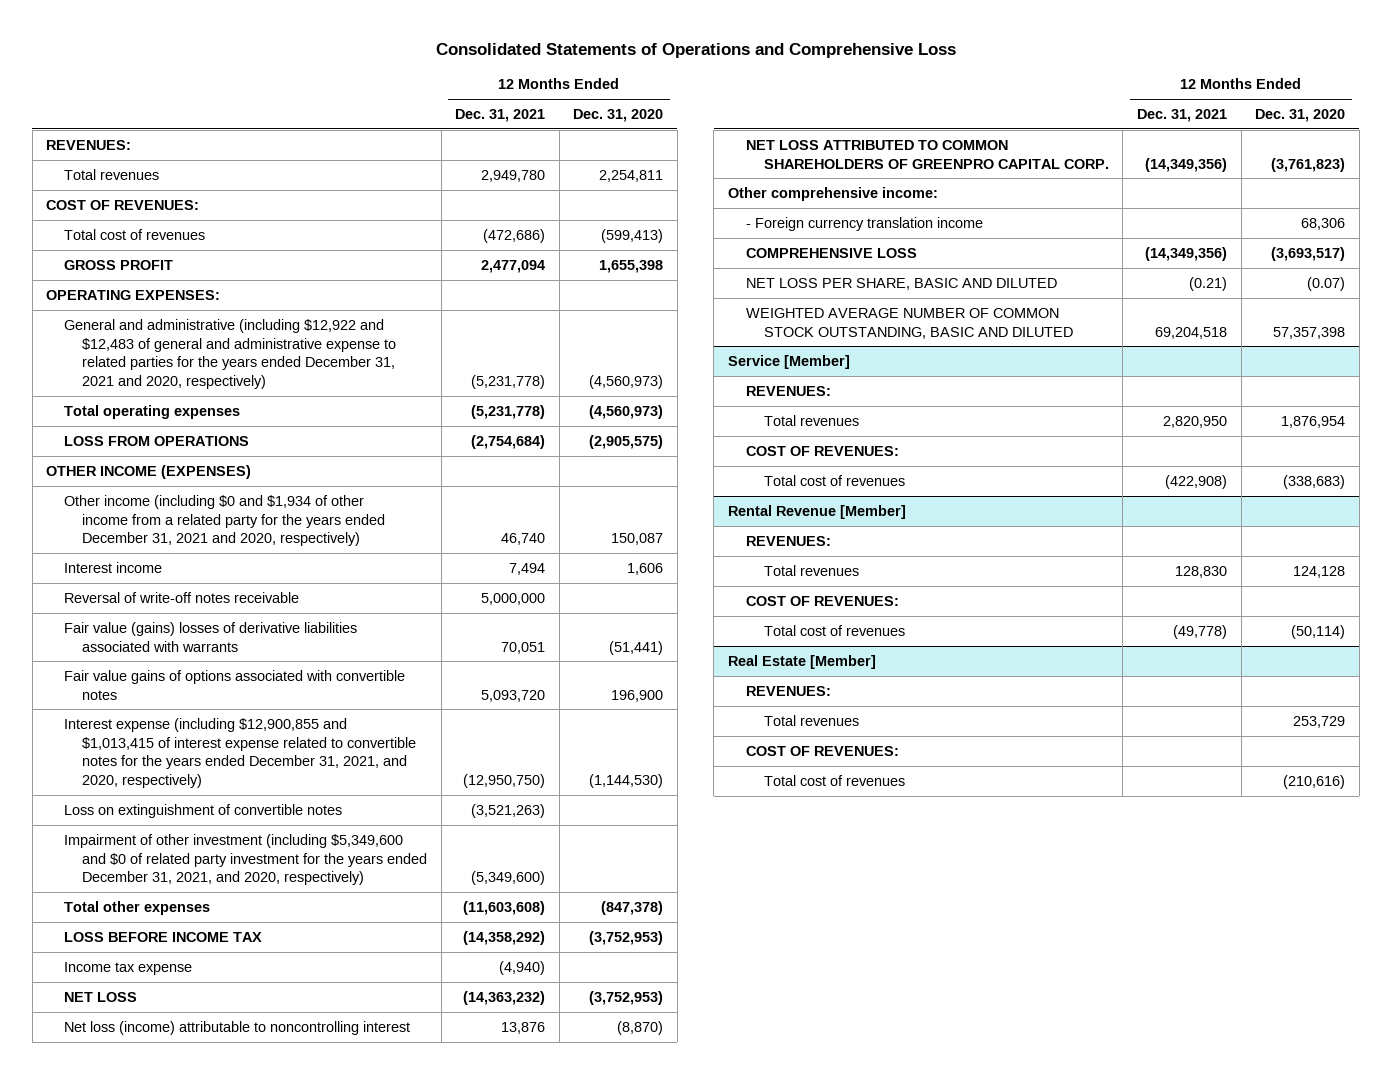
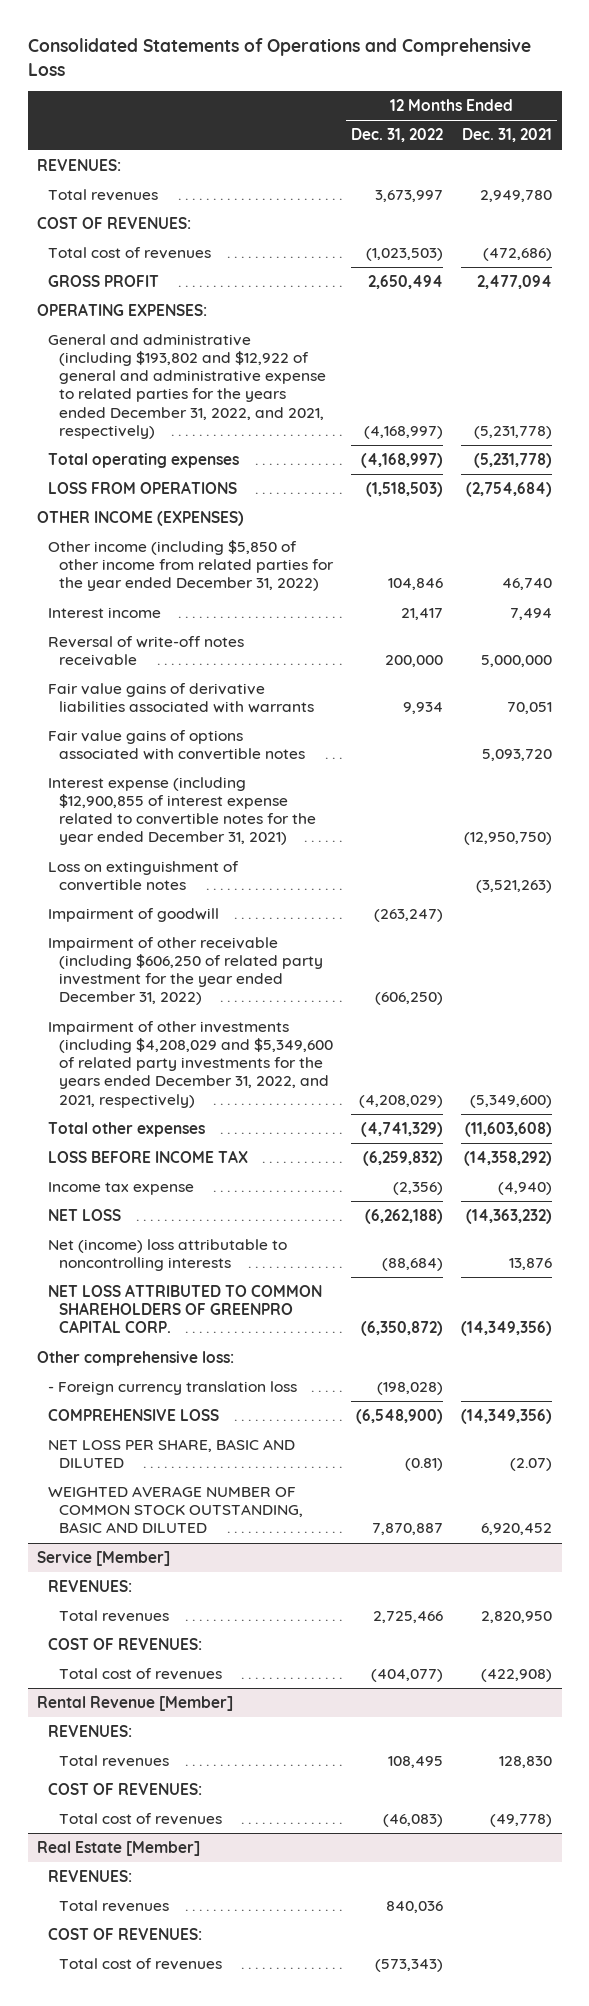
[573,109,664,123] Dec. 31, 2020 -> none
none -> [350,128,443,143] Dec. 31, 2022
[64,318,397,389] General and administrative (including $12,922 and $12,483 of general and administrative expense to related parties for the years ended December 31, 2021 and 2020, respectively) -> [47,334,326,439] General and administrative (including $193,802 and $12,922 of general and administrative expense to related parties for the years ended December 31, 2022, and 2021, respectively)
[64,494,386,547] Other income (including $0 and $1,934 of other income from a related party for the years ended December 31, 2021 and 2020, respectively) -> [47,540,334,592] Other income (including $5,850 of other income from related parties for the year ended December 31, 2022)
[64,621,358,652] Fair value (gains) losses of derivative liabilities associated with warrants -> [47,683,314,714] Fair value gains of derivative liabilities associated with warrants
[64,717,417,788] Interest expense (including $12,900,855 and $1,013,415 of interest expense related to convertible notes for the years ended December 31, 2021, and 2020, respectively) -> [47,777,316,846] Interest expense (including $12,900,855 of interest expense related to convertible notes for the year ended December 31, 2021)
none -> [47,908,219,923] Impairment of goodwill
none -> [47,937,323,1006] Impairment of other receivable (including $606,250 of related party investment for the year ended December 31, 2022)
[64,833,428,886] Impairment of other investment (including $5,349,600 and $0 of related party investment for the years ended December 31, 2021, and 2020, respectively) -> [47,1021,333,1108] Impairment of other investments (including $4,208,029 and $5,349,600 of related party investments for the years ended December 31, 2022, and 2021, respectively)
[64,1020,411,1035] Net loss (income) attributable to noncontrolling interest -> [47,1239,287,1272] Net (income) loss attributable to noncontrolling interests
[727,186,938,201] Other comprehensive income: -> [36,1351,234,1367] Other comprehensive loss:
[745,216,983,231] - Foreign currency translation income -> [47,1381,297,1396] - Foreign currency translation loss
[1188,276,1227,291] (0.21) -> [510,1458,553,1472] (2.07)
[1154,326,1227,339] 69,204,518 -> [481,1523,553,1536] 6,920,452

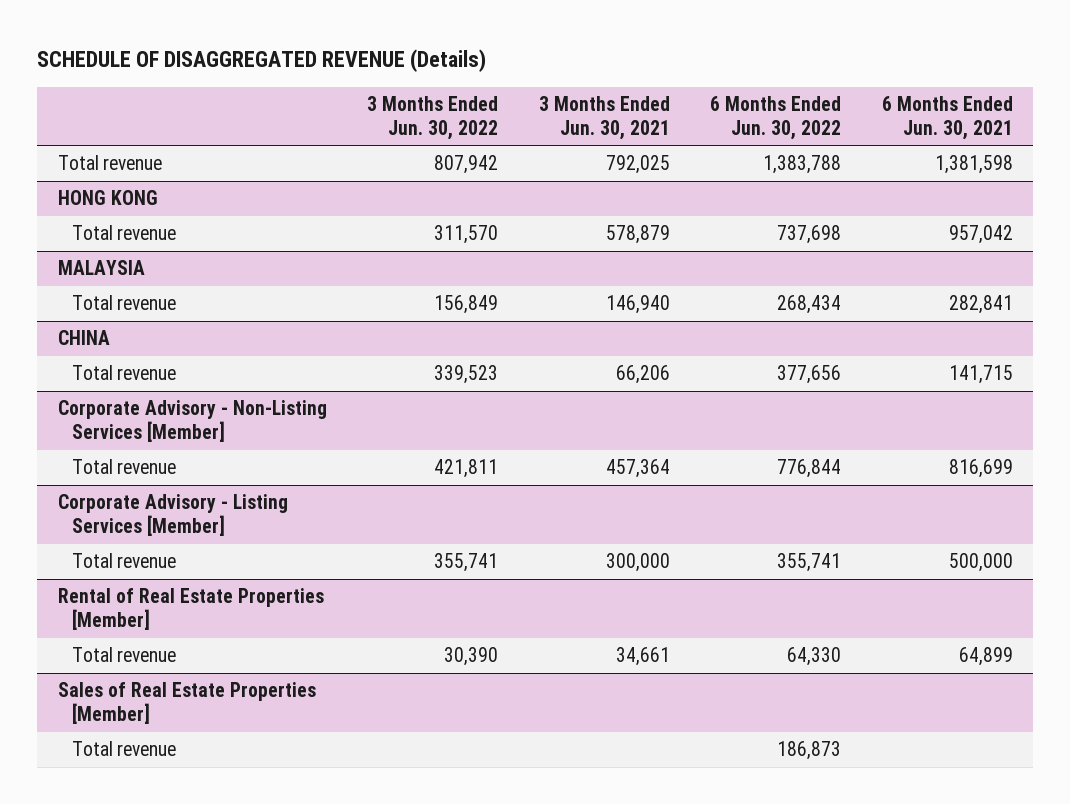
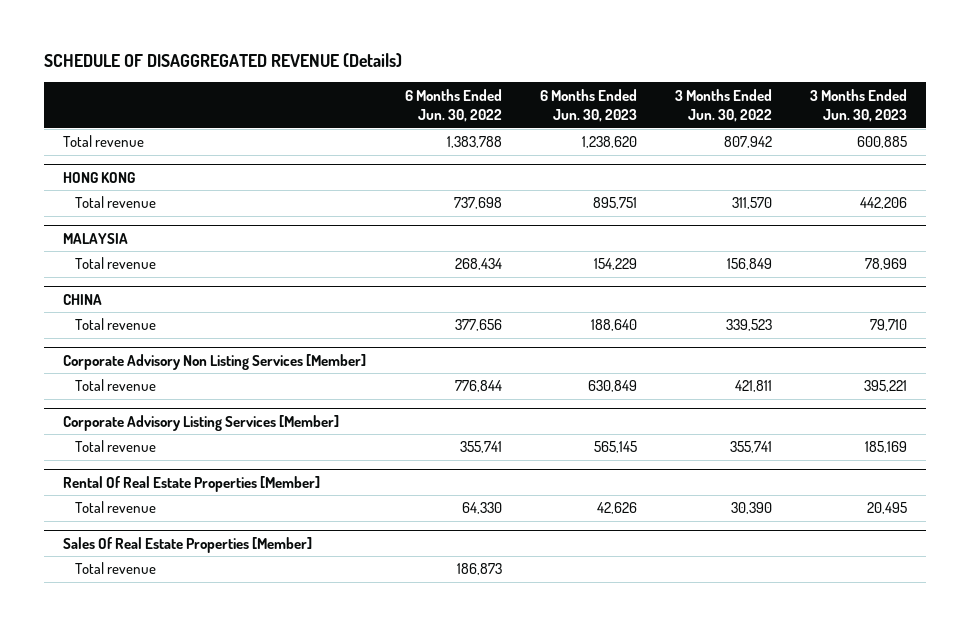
[538,95,670,140] 3 Months Ended Jun. 30, 2021 -> none
[881,95,1013,140] 6 Months Ended Jun. 30, 2021 -> none
none -> [539,88,637,123] 6 Months Ended Jun. 30, 2023
none -> [810,88,908,123] 3 Months Ended Jun. 30, 2023
[57,400,327,443] Corporate Advisory - Non-Listing Services [Member] -> [63,354,367,371] Corporate Advisory Non Listing Services [Member]
[57,494,288,537] Corporate Advisory - Listing Services [Member] -> [63,415,340,432] Corporate Advisory Listing Services [Member]
[57,588,324,631] Rental of Real Estate Properties [Member] -> [63,476,321,493] Rental Of Real Estate Properties [Member]
[57,682,316,725] Sales of Real Estate Properties [Member] -> [63,537,313,554] Sales Of Real Estate Properties [Member]

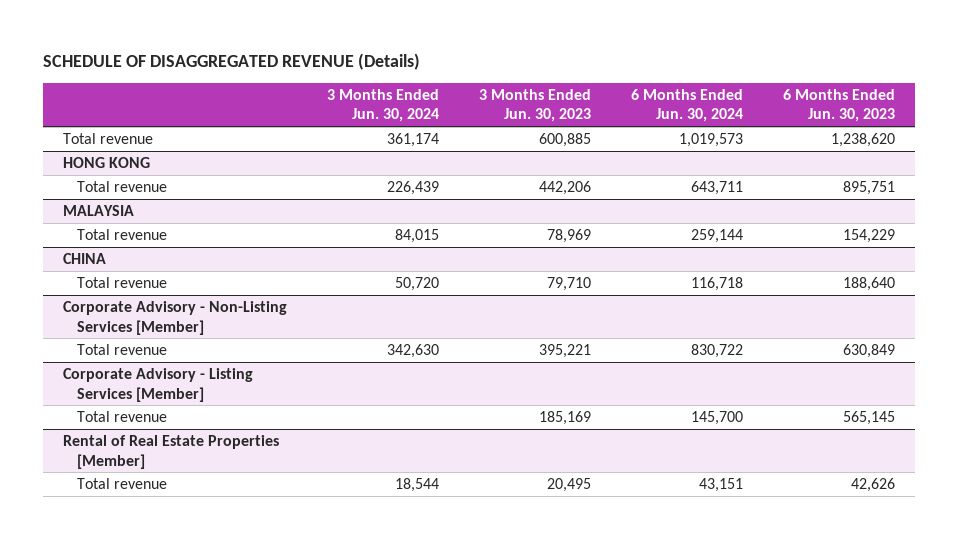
[404,88,502,123] 6 Months Ended Jun. 30, 2022 -> none
[674,88,772,123] 3 Months Ended Jun. 30, 2022 -> none
none -> [326,88,439,123] 3 Months Ended Jun. 30, 2024
none -> [631,88,744,123] 6 Months Ended Jun. 30, 2024
[63,354,367,371] Corporate Advisory Non Listing Services [Member] -> [62,300,287,335] Corporate Advisory - Non-Listing Services [Member]
[63,415,340,432] Corporate Advisory Listing Services [Member] -> [62,367,253,402] Corporate Advisory - Listing Services [Member]
[63,476,321,493] Rental Of Real Estate Properties [Member] -> [62,434,279,469] Rental of Real Estate Properties [Member]
[63,537,313,554] Sales Of Real Estate Properties [Member] -> none
[74,562,156,575] Total revenue -> none

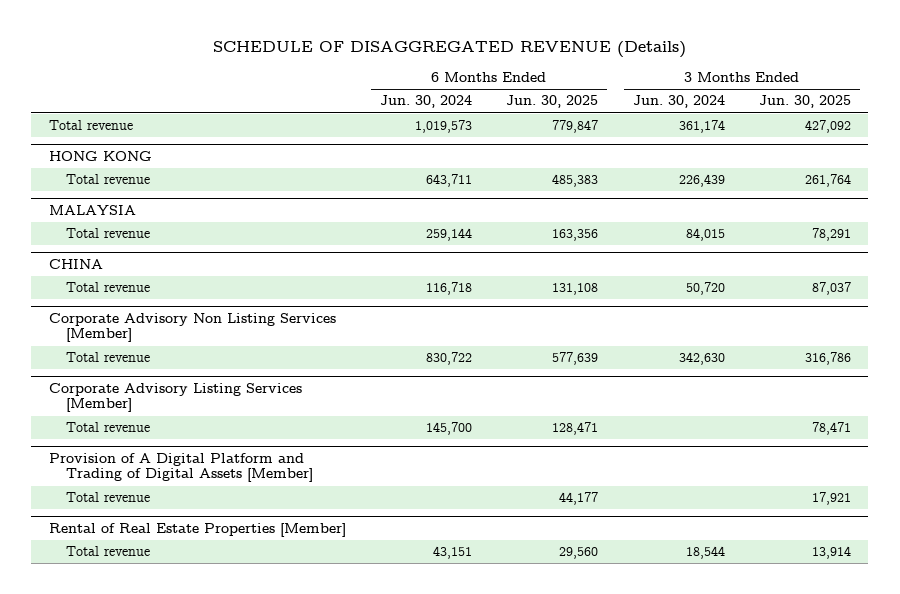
[479,88,592,123] 3 Months Ended Jun. 30, 2023 -> none
[783,88,896,123] 6 Months Ended Jun. 30, 2023 -> none
none -> [506,95,599,109] Jun. 30, 2025
none -> [759,95,852,109] Jun. 30, 2025
[62,300,287,335] Corporate Advisory - Non-Listing Services [Member] -> [48,313,336,343] Corporate Advisory Non Listing Services [Member]
[62,367,253,402] Corporate Advisory - Listing Services [Member] -> [48,383,302,413] Corporate Advisory Listing Services [Member]
none -> [48,453,314,483] Provision of A Digital Platform and Trading of Digital Assets [Member]
none -> [66,492,151,503] Total revenue

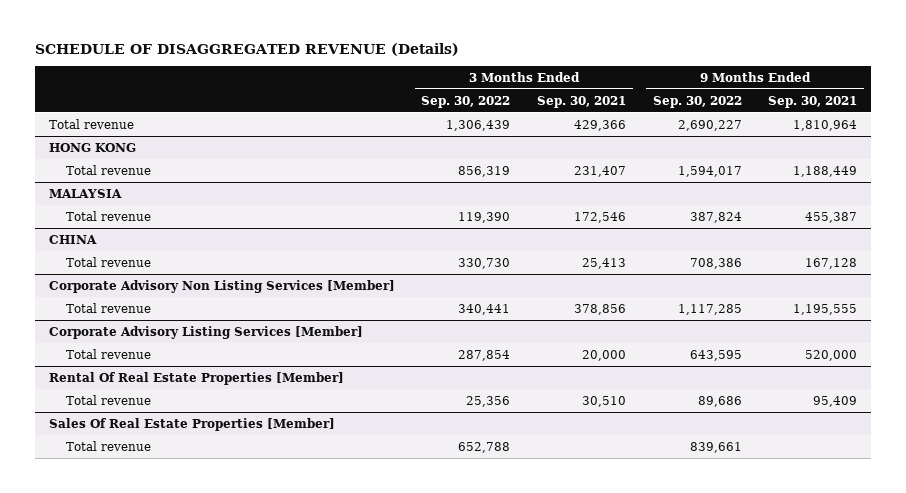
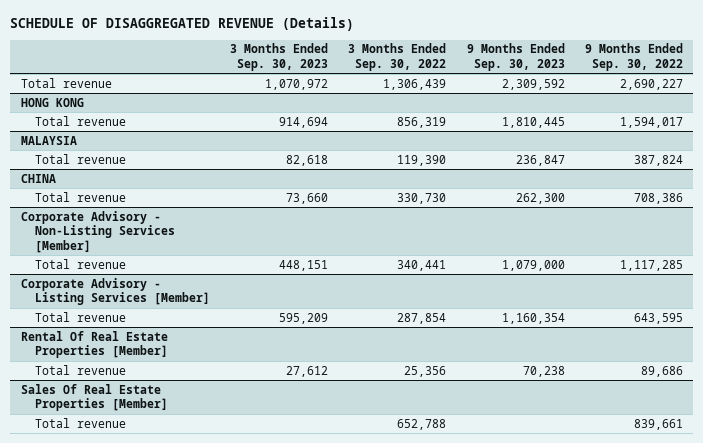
[537,95,627,108] Sep. 30, 2021 -> none
[768,95,858,108] Sep. 30, 2021 -> none
none -> [229,43,328,71] 3 Months Ended Sep. 30, 2023
none -> [466,43,565,71] 9 Months Ended Sep. 30, 2023
[48,279,395,293] Corporate Advisory Non Listing Services [Member] -> [20,210,175,253] Corporate Advisory - Non-Listing Services [Member]
[48,325,363,339] Corporate Advisory Listing Services [Member] -> [20,277,210,306] Corporate Advisory - Listing Services [Member]

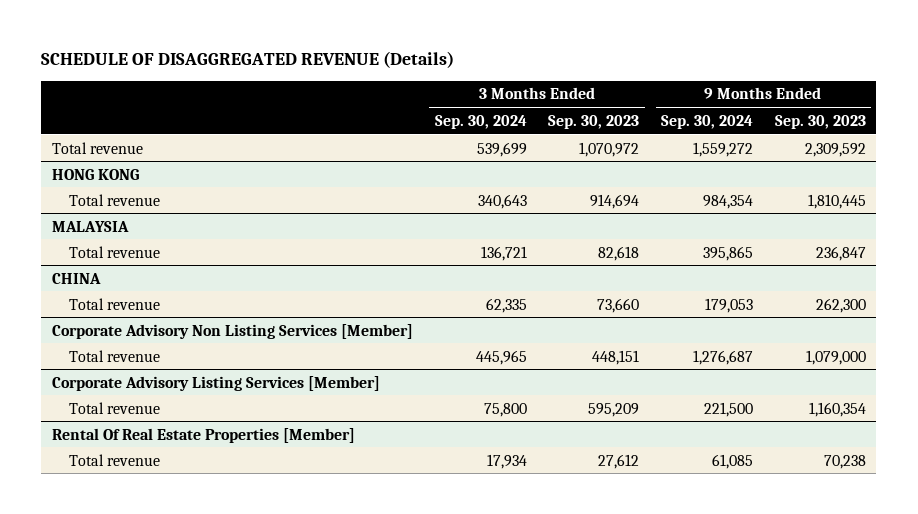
[348,43,447,71] 3 Months Ended Sep. 30, 2022 -> none
[584,43,683,71] 9 Months Ended Sep. 30, 2022 -> none
none -> [434,114,527,129] Sep. 30, 2024
none -> [660,114,753,129] Sep. 30, 2024
[20,210,175,253] Corporate Advisory - Non-Listing Services [Member] -> [51,323,413,339] Corporate Advisory Non Listing Services [Member]
[20,277,210,306] Corporate Advisory - Listing Services [Member] -> [51,375,380,391] Corporate Advisory Listing Services [Member]
[20,383,168,412] Sales Of Real Estate Properties [Member] -> none
[34,417,126,428] Total revenue -> none

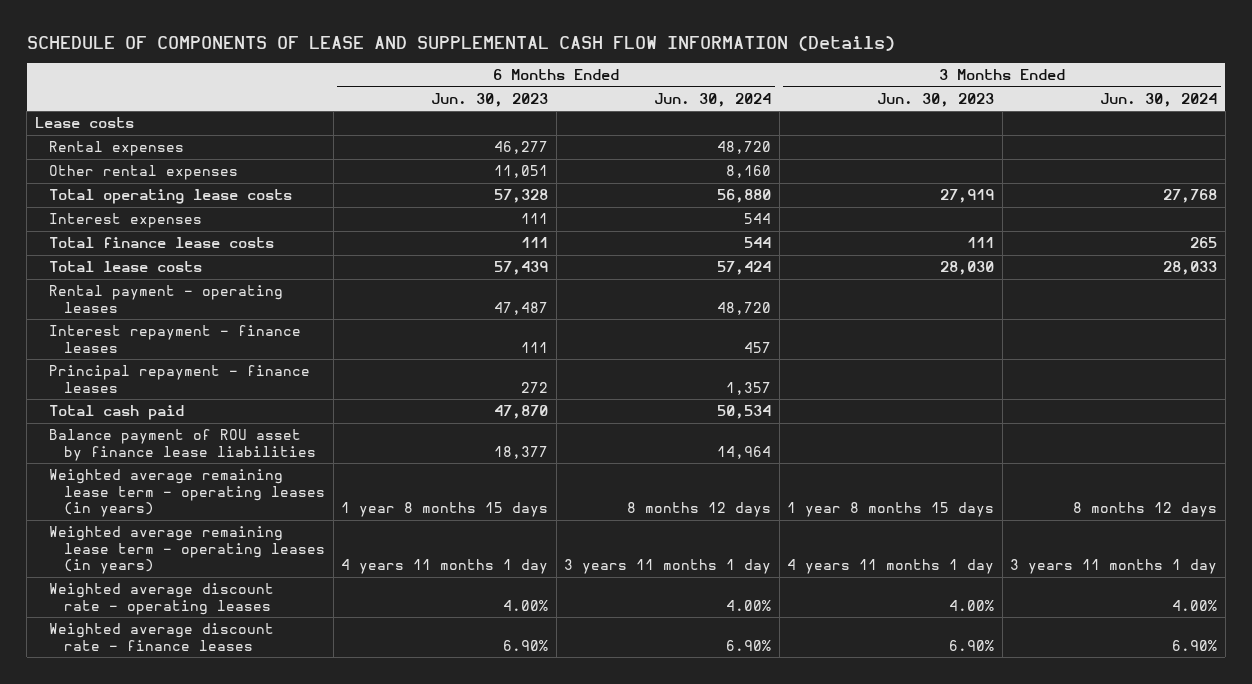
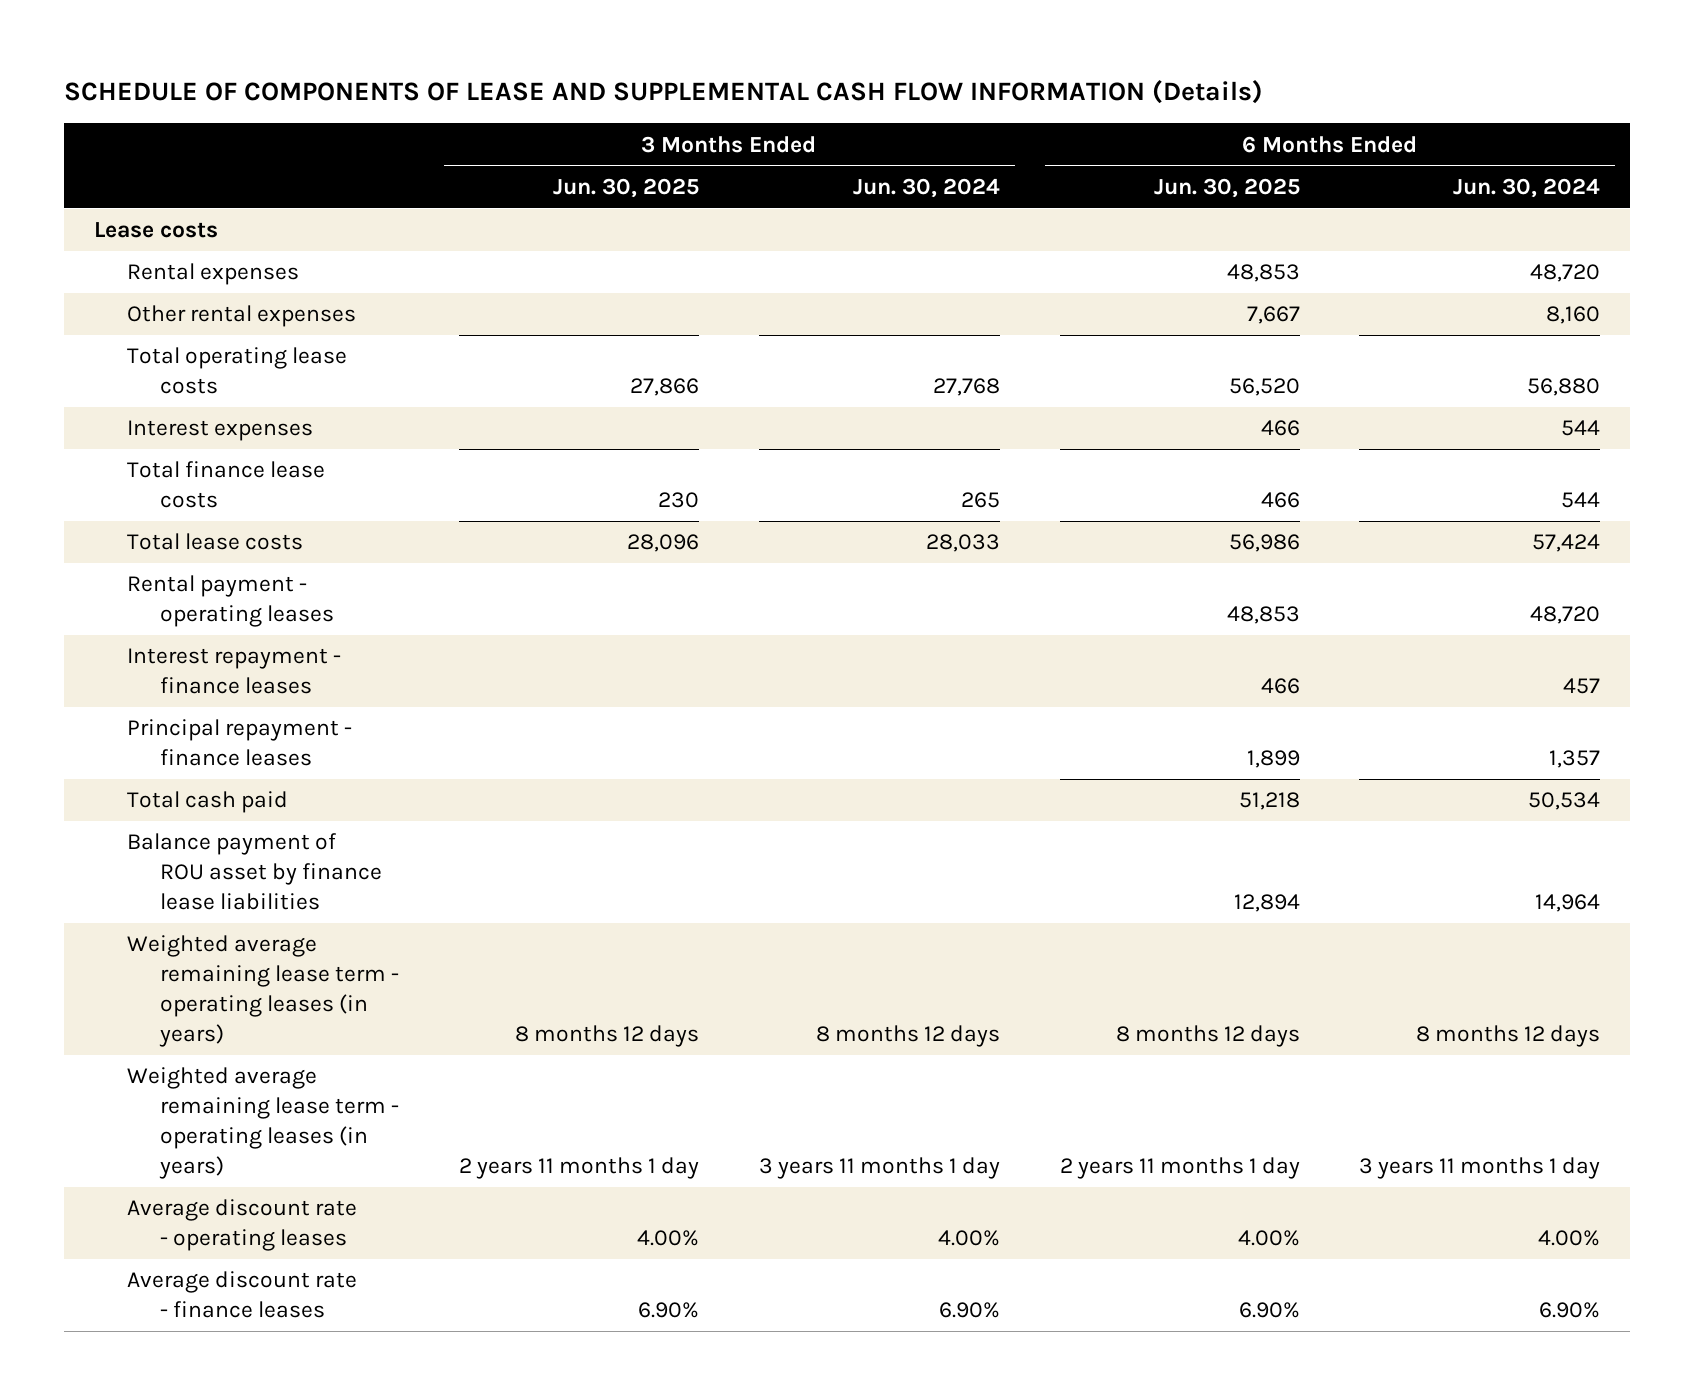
[431,92,549,107] Jun. 30, 2023 -> none
[877,92,995,107] Jun. 30, 2023 -> none
none -> [552,177,699,198] Jun. 30, 2025
none -> [1153,177,1300,198] Jun. 30, 2025
[49,583,275,615] Weighted average discount rate - operating leases -> [127,1199,358,1252] Average discount rate - operating leases
[49,623,275,651] Weighted average discount rate - finance leases -> [127,1271,358,1319] Average discount rate - finance leases

